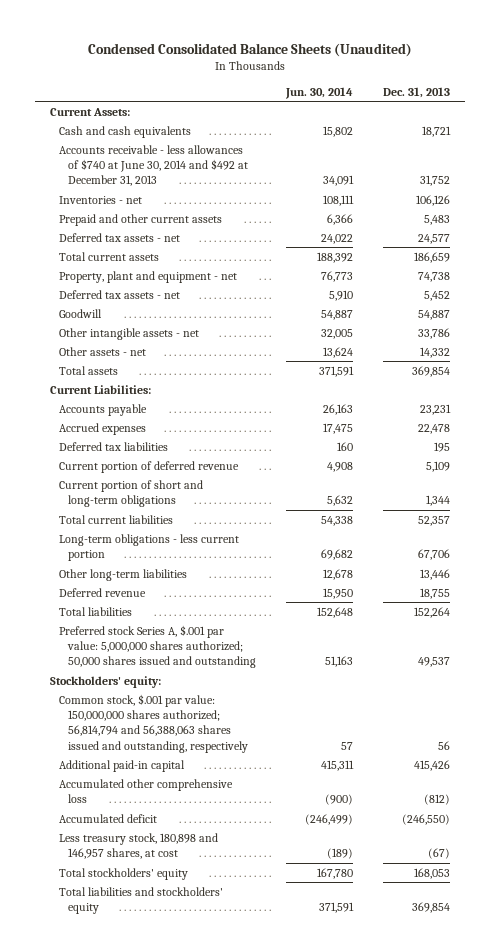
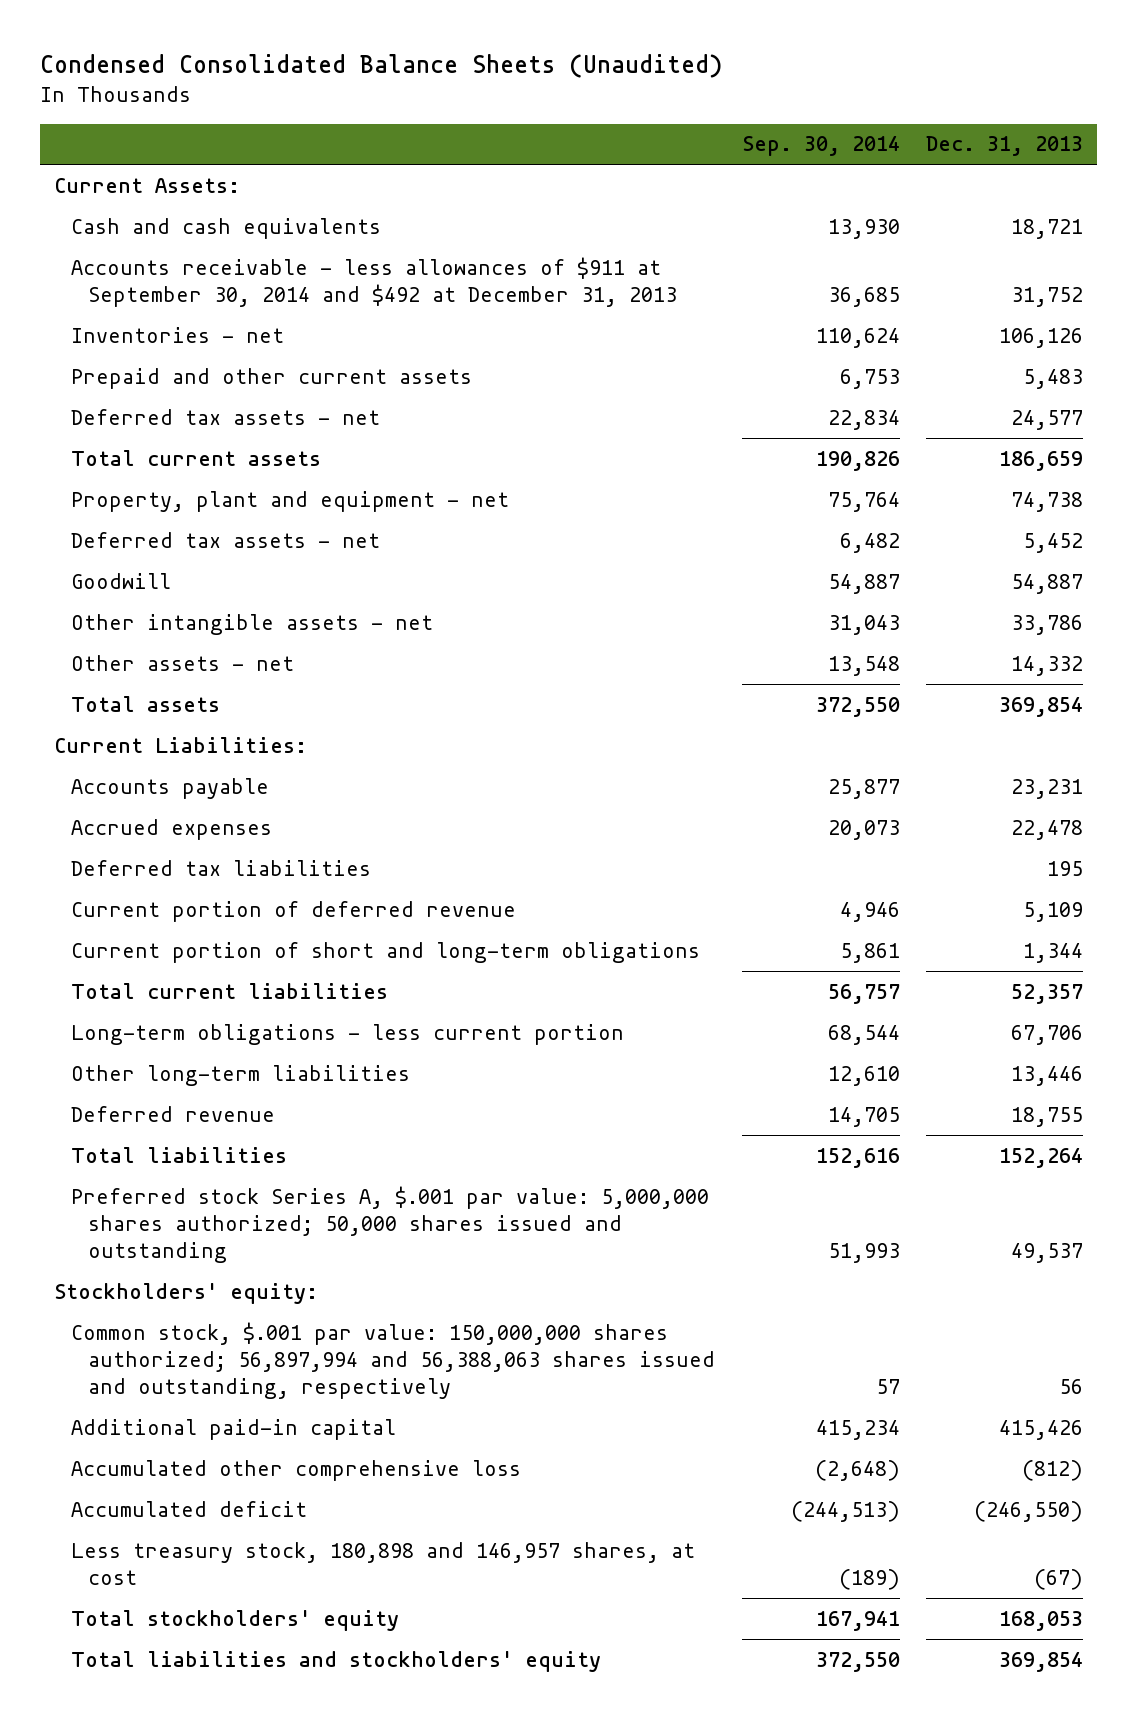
[285,86,354,99] Jun. 30, 2014 -> none
none -> [741,136,900,157] Sep. 30, 2014
[58,144,249,187] Accounts receivable - less allowances of $740 at June 30, 2014 and $492 at December 31, 2013 -> [70,256,677,307] Accounts receivable - less allowances of $911 at September 30, 2014 and $492 at December 31, 2013
[58,693,249,753] Common stock, $.001 par value: 150,000,000 shares authorized; 56,814,794 and 56,388,063 shares issued and outstanding, respectively -> [70,1321,715,1400] Common stock, $.001 par value: 150,000,000 shares authorized; 56,897,994 and 56,388,063 shares issued and outstanding, respectively

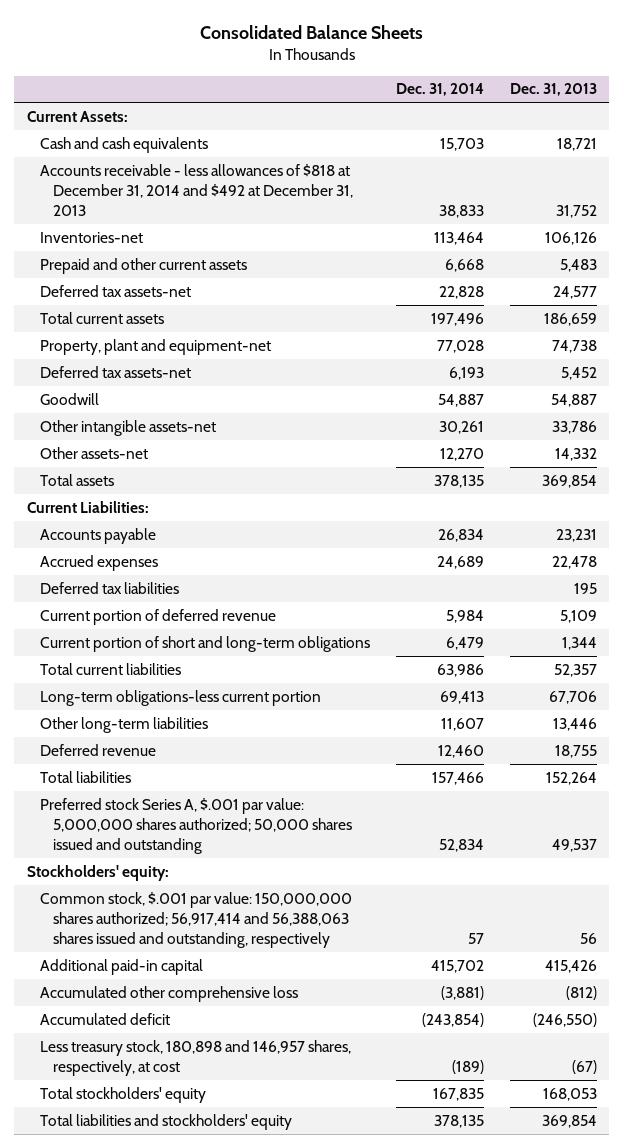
[40,54,723,79] Condensed Consolidated Balance Sheets (Unaudited) -> [199,24,423,39] Consolidated Balance Sheets
[741,136,900,157] Sep. 30, 2014 -> none
none -> [395,83,484,97] Dec. 31, 2014
[70,256,677,307] Accounts receivable - less allowances of $911 at September 30, 2014 and $492 at December 31, 2013 -> [39,163,354,216] Accounts receivable - less allowances of $818 at December 31, 2014 and $492 at December 31, 2013
[70,326,284,343] Inventories - net -> [39,231,143,243] Inventories-net
[70,408,380,425] Deferred tax assets - net -> [39,284,191,297] Deferred tax assets-net
[70,490,509,512] Property, plant and equipment - net -> [39,338,271,355] Property, plant and equipment-net
[70,531,380,548] Deferred tax assets - net -> [39,365,191,378] Deferred tax assets-net
[70,613,433,635] Other intangible assets - net -> [39,419,216,436] Other intangible assets-net
[70,654,294,671] Other assets - net -> [39,446,148,459] Other assets-net
[70,1023,624,1045] Long-term obligations - less current portion -> [39,689,321,706] Long-term obligations-less current portion
[70,1321,715,1400] Common stock, $.001 par value: 150,000,000 shares authorized; 56,897,994 and 56,388,063 shares issued and outstanding, respectively -> [39,891,352,948] Common stock, $.001 par value: 150,000,000 shares authorized; 56,917,414 and 56,388,063 shares issued and outstanding, respectively
[70,1541,695,1585] Less treasury stock, 180,898 and 146,957 shares, at cost -> [39,1039,351,1076] Less treasury stock, 180,898 and 146,957 shares, respectively, at cost

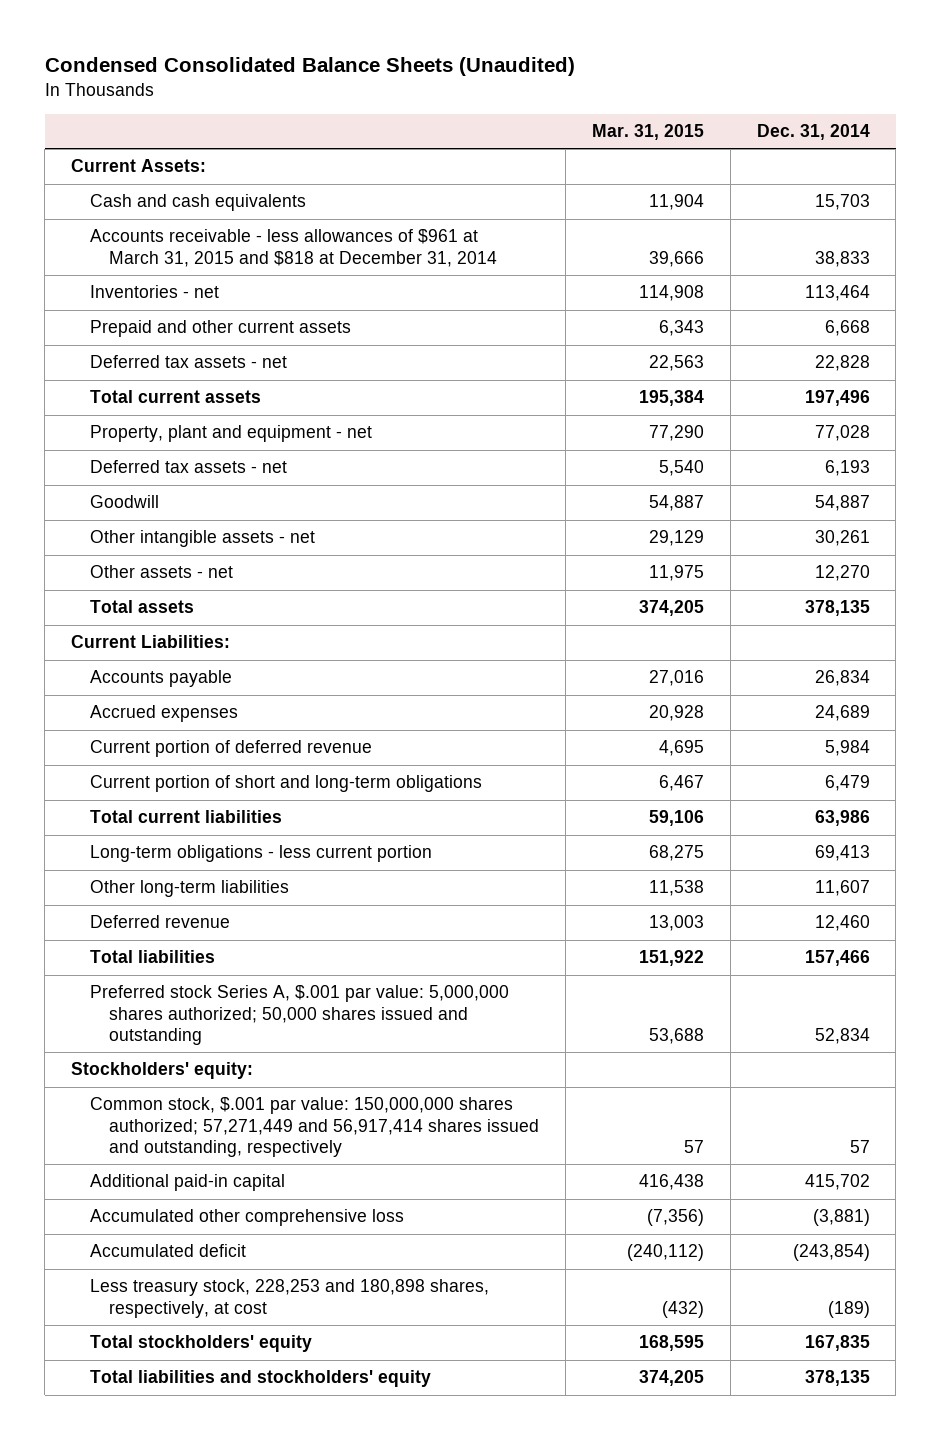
[199,24,423,39] Consolidated Balance Sheets -> [44,57,575,77] Condensed Consolidated Balance Sheets (Unaudited)
[509,83,597,97] Dec. 31, 2013 -> none
none -> [591,124,704,141] Mar. 31, 2015
[39,163,354,216] Accounts receivable - less allowances of $818 at December 31, 2014 and $492 at December 31, 2013 -> [90,229,498,267] Accounts receivable - less allowances of $961 at March 31, 2015 and $818 at December 31, 2014
[39,231,143,243] Inventories-net -> [90,285,220,299] Inventories - net
[39,284,191,297] Deferred tax assets-net -> [90,355,288,369] Deferred tax assets - net
[39,338,271,355] Property, plant and equipment-net -> [90,425,373,443] Property, plant and equipment - net
[39,365,191,378] Deferred tax assets-net -> [90,460,288,474] Deferred tax assets - net
[39,419,216,436] Other intangible assets-net -> [90,530,316,548] Other intangible assets - net
[39,446,148,459] Other assets-net -> [90,565,234,579] Other assets - net
[39,581,179,594] Deferred tax liabilities -> none
[39,689,321,706] Long-term obligations-less current portion -> [90,845,433,863] Long-term obligations - less current portion
[39,891,352,948] Common stock, $.001 par value: 150,000,000 shares authorized; 56,917,414 and 56,388,063 shares issued and outstanding, respectively -> [90,1097,540,1158] Common stock, $.001 par value: 150,000,000 shares authorized; 57,271,449 and 56,917,414 shares issued and outstanding, respectively
[39,1039,351,1076] Less treasury stock, 180,898 and 146,957 shares, respectively, at cost -> [90,1279,490,1318] Less treasury stock, 228,253 and 180,898 shares, respectively, at cost

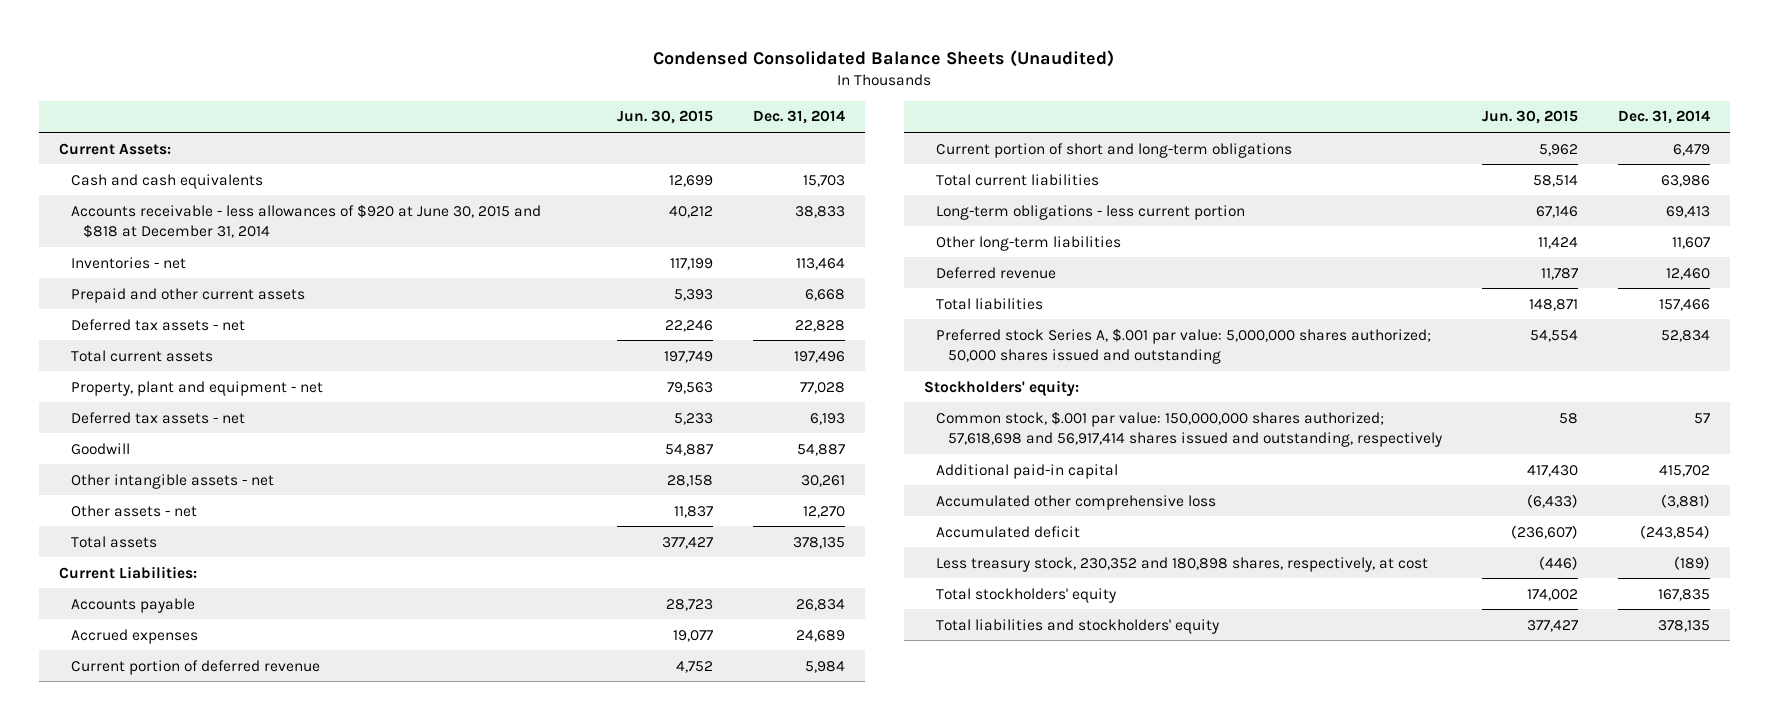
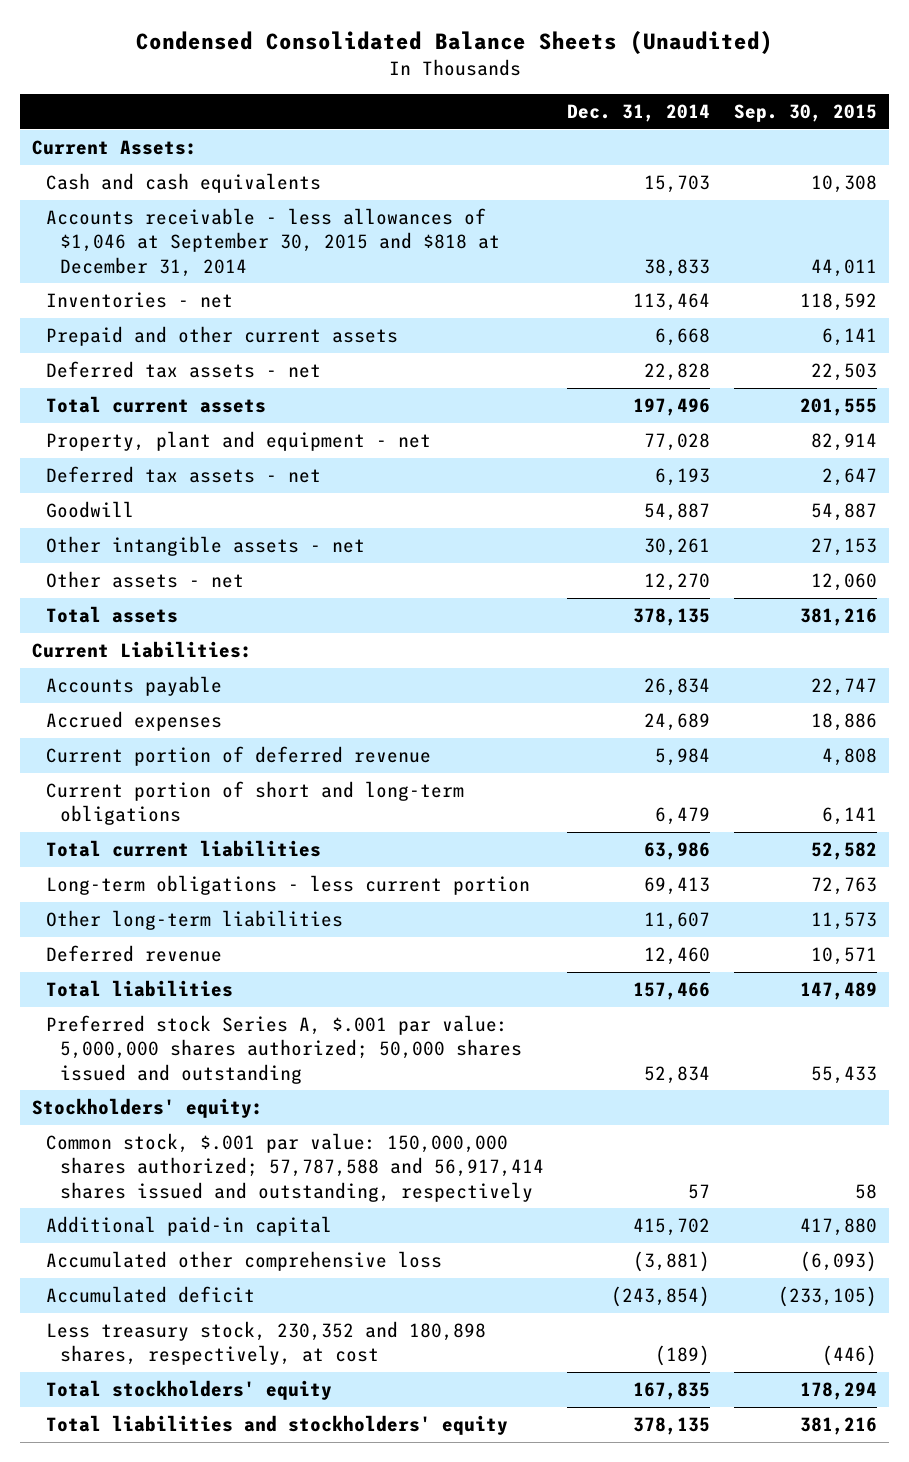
[617,110,714,125] Jun. 30, 2015 -> none
none -> [734,103,878,122] Sep. 30, 2015
[71,203,542,238] Accounts receivable - less allowances of $920 at June 30, 2015 and $818 at December 31, 2014 -> [45,207,500,277] Accounts receivable - less allowances of $1,046 at September 30, 2015 and $818 at December 31, 2014
[936,410,1443,447] Common stock, $.001 par value: 150,000,000 shares authorized; 57,618,698 and 56,917,414 shares issued and outstanding, respectively -> [45,1132,544,1202] Common stock, $.001 par value: 150,000,000 shares authorized; 57,787,588 and 56,917,414 shares issued and outstanding, respectively

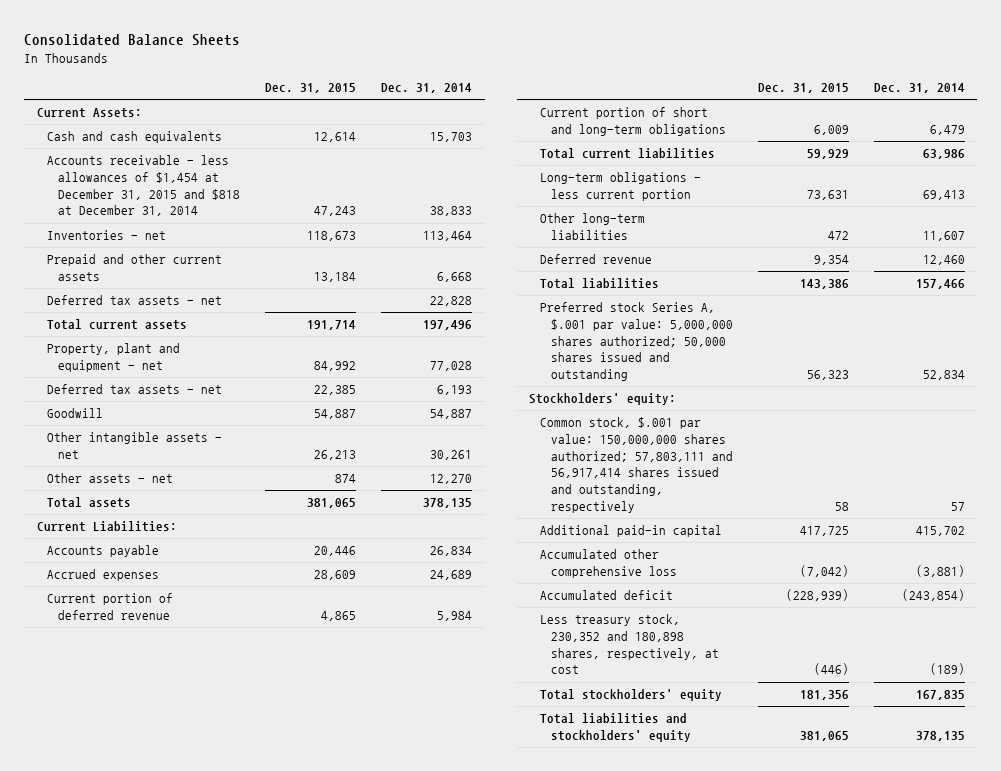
[135,31,773,55] Condensed Consolidated Balance Sheets (Unaudited) -> [24,34,241,47] Consolidated Balance Sheets
[734,103,878,122] Sep. 30, 2015 -> none
none -> [265,83,357,94] Dec. 31, 2015
[45,207,500,277] Accounts receivable - less allowances of $1,046 at September 30, 2015 and $818 at December 31, 2014 -> [47,155,241,217] Accounts receivable - less allowances of $1,454 at December 31, 2015 and $818 at December 31, 2014
[45,1132,544,1202] Common stock, $.001 par value: 150,000,000 shares authorized; 57,787,588 and 56,917,414 shares issued and outstanding, respectively -> [539,417,733,513] Common stock, $.001 par value: 150,000,000 shares authorized; 57,803,111 and 56,917,414 shares issued and outstanding, respectively

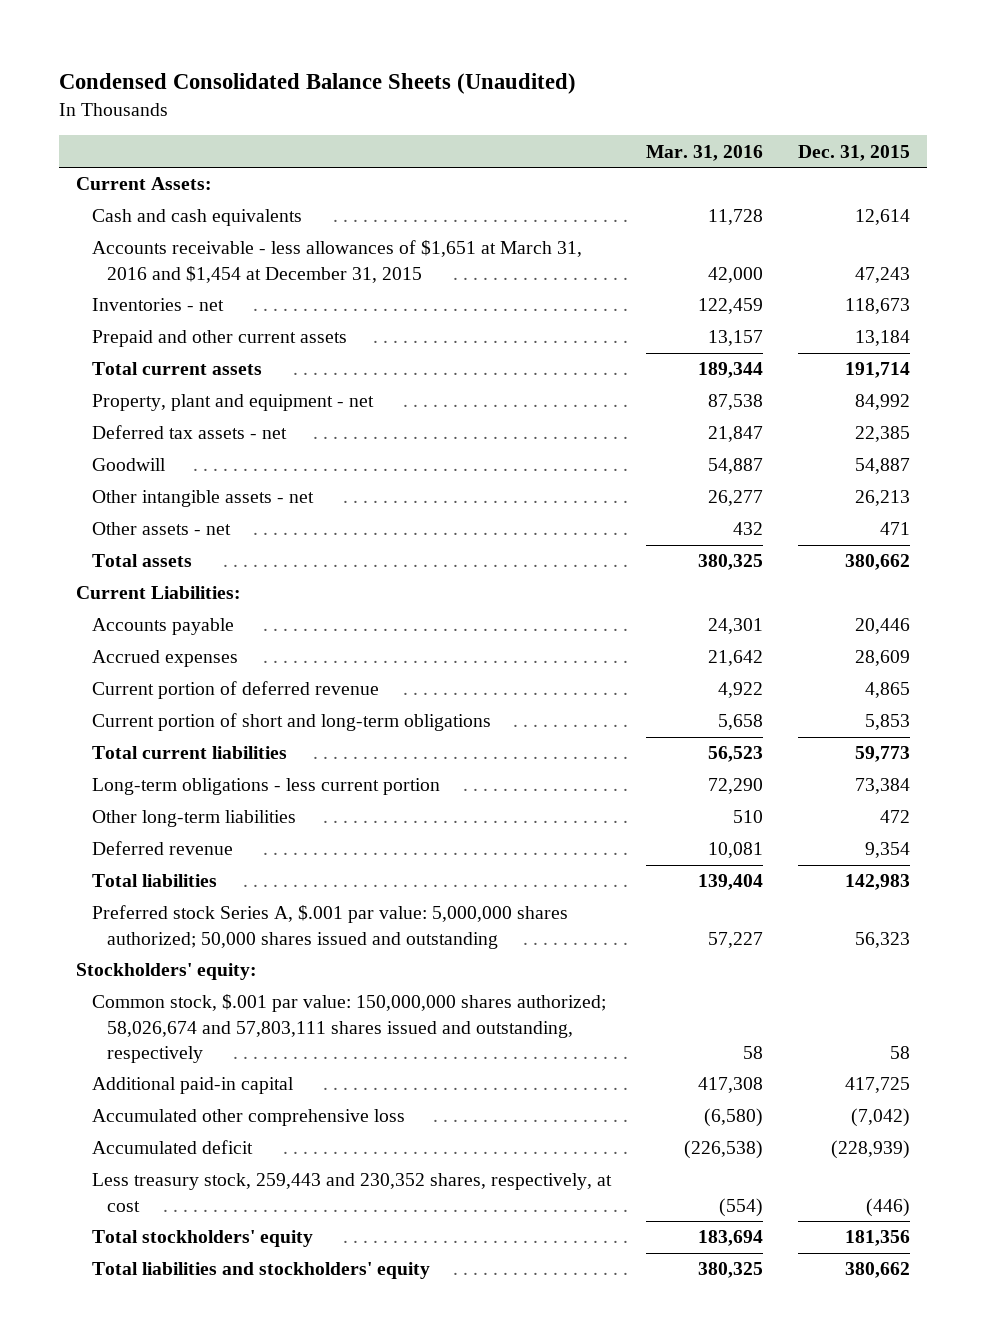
[24,34,241,47] Consolidated Balance Sheets -> [58,73,576,95] Condensed Consolidated Balance Sheets (Unaudited)
[381,83,473,94] Dec. 31, 2014 -> none
none -> [645,144,763,161] Mar. 31, 2016
[47,155,241,217] Accounts receivable - less allowances of $1,454 at December 31, 2015 and $818 at December 31, 2014 -> [91,240,582,283] Accounts receivable - less allowances of $1,651 at March 31, 2016 and $1,454 at December 31, 2015
[47,295,223,306] Deferred tax assets - net -> none
[335,474,357,484] 874 -> [879,522,910,536] 471
[307,498,357,509] 381,065 -> [844,554,910,571] 380,662
[813,125,849,136] 6,009 -> [864,714,910,731] 5,853
[806,149,849,160] 59,929 -> [854,746,910,763] 59,773
[806,190,849,201] 73,631 -> [854,778,910,795] 73,384
[799,279,849,290] 143,386 -> [844,874,910,891] 142,983
[539,417,733,513] Common stock, $.001 par value: 150,000,000 shares authorized; 57,803,111 and 56,917,414 shares issued and outstanding, respectively -> [91,994,606,1063] Common stock, $.001 par value: 150,000,000 shares authorized; 58,026,674 and 57,803,111 shares issued and outstanding, respectively
[539,614,719,675] Less treasury stock, 230,352 and 180,898 shares, respectively, at cost -> [91,1173,612,1212] Less treasury stock, 259,443 and 230,352 shares, respectively, at cost
[799,731,849,742] 381,065 -> [844,1262,910,1279] 380,662

